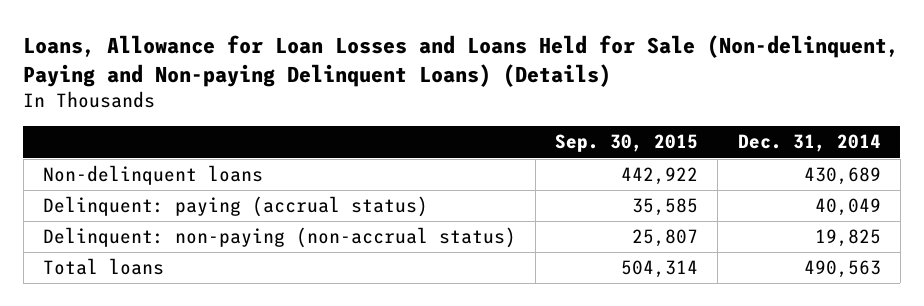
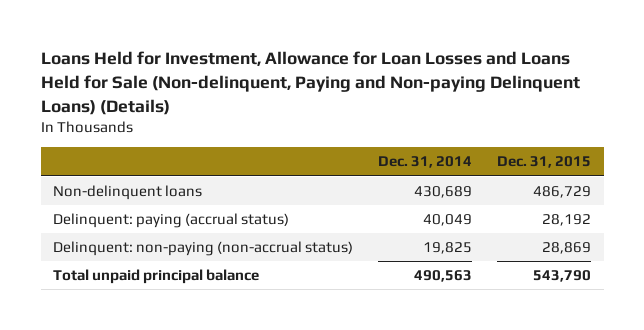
[23,34,900,87] Loans, Allowance for Loan Losses and Loans Held for Sale (Non-delinquent, Paying and Non-paying Delinquent Loans) (Details) -> [40,51,580,115] Loans Held for Investment, Allowance for Loan Losses and Loans Held for Sale (Non-delinquent, Paying and Non-paying Delinquent Loans) (Details)
[555,134,699,153] Sep. 30, 2015 -> none
none -> [497,156,592,169] Dec. 31, 2015
[43,258,165,276] Total loans -> [53,269,260,285] Total unpaid principal balance

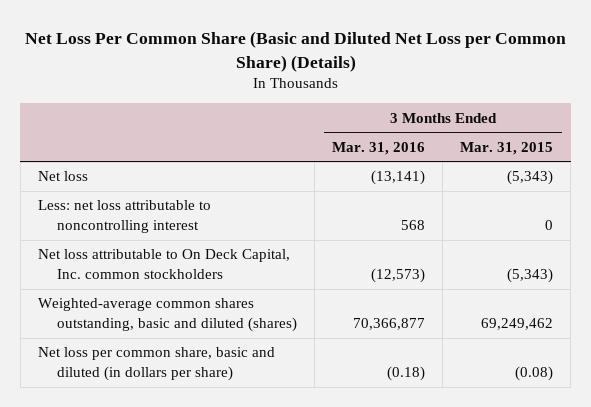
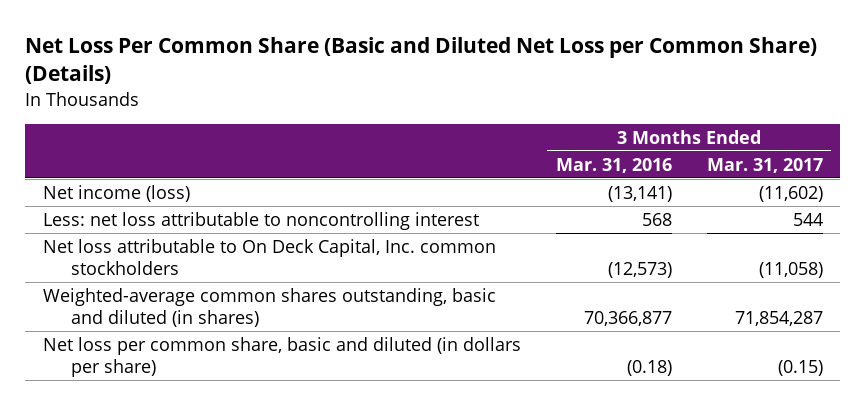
[460,141,554,155] Mar. 31, 2015 -> none
none -> [706,157,823,173] Mar. 31, 2017
[37,171,88,182] Net loss -> [42,184,190,202] Net income (loss)
[37,298,298,333] Weighted-average common shares outstanding, basic and diluted (shares) -> [42,287,496,327] Weighted-average common shares outstanding, basic and diluted (in shares)

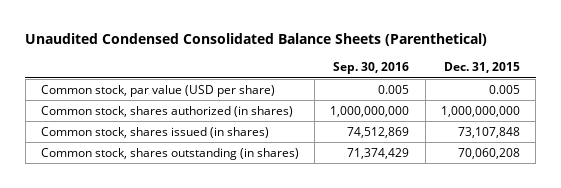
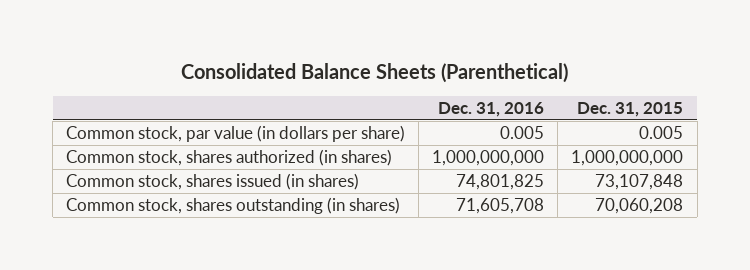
[25,33,488,47] Unaudited Condensed Consolidated Balance Sheets (Parenthetical) -> [180,62,568,83] Consolidated Balance Sheets (Parenthetical)
[333,62,410,75] Sep. 30, 2016 -> none
none -> [438,101,545,117] Dec. 31, 2016
[40,84,275,97] Common stock, par value (USD per share) -> [66,125,406,143] Common stock, par value (in dollars per share)

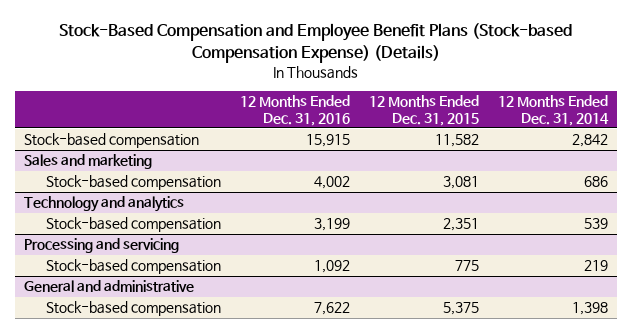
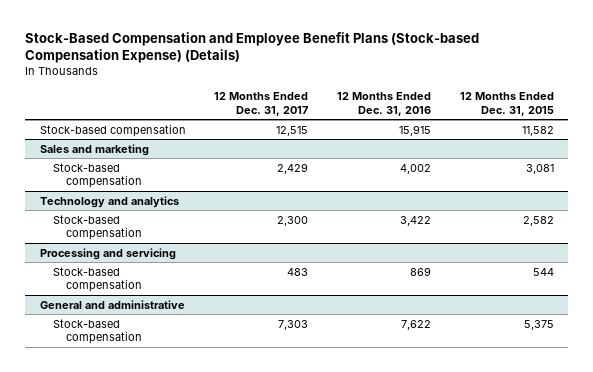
[497,94,609,126] 12 Months Ended Dec. 31, 2014 -> none
none -> [214,91,309,116] 12 Months Ended Dec. 31, 2017
[313,218,350,232] 3,199 -> [399,215,431,226] 3,422
[442,218,479,232] 2,351 -> [522,215,554,226] 2,582
[313,260,350,274] 1,092 -> [409,266,431,276] 869
[454,260,479,272] 775 -> [532,267,554,276] 544

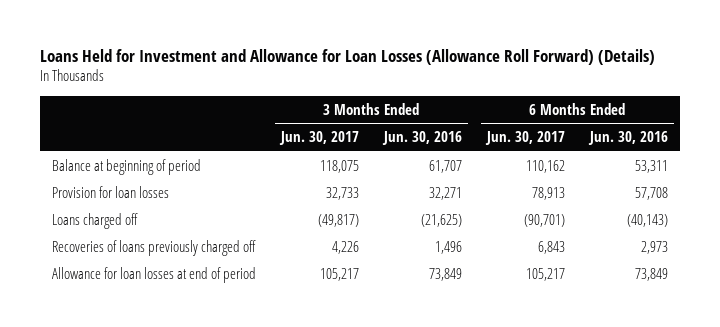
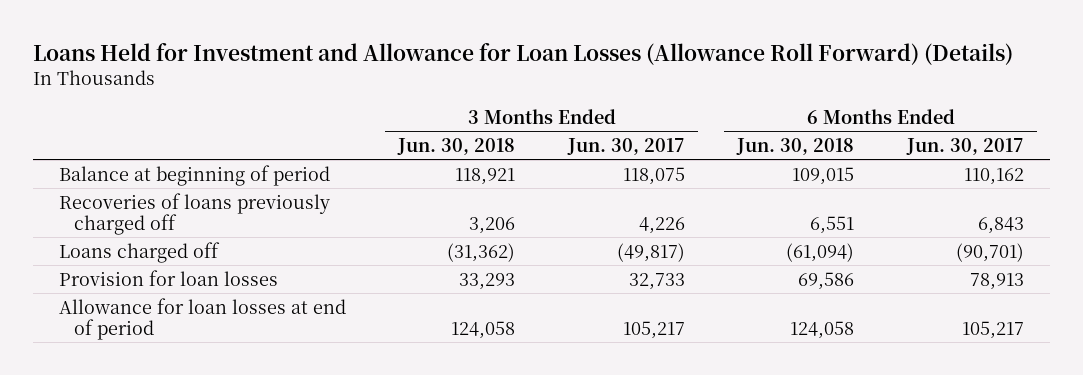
[381,130,462,145] Jun. 30, 2016 -> none
[587,130,668,145] Jun. 30, 2016 -> none
none -> [397,137,516,155] Jun. 30, 2018
none -> [736,137,855,155] Jun. 30, 2018
[52,212,139,229] Loans charged off -> [58,241,220,263] Loans charged off
[52,185,170,198] Provision for loan losses -> [58,269,278,286] Provision for loan losses

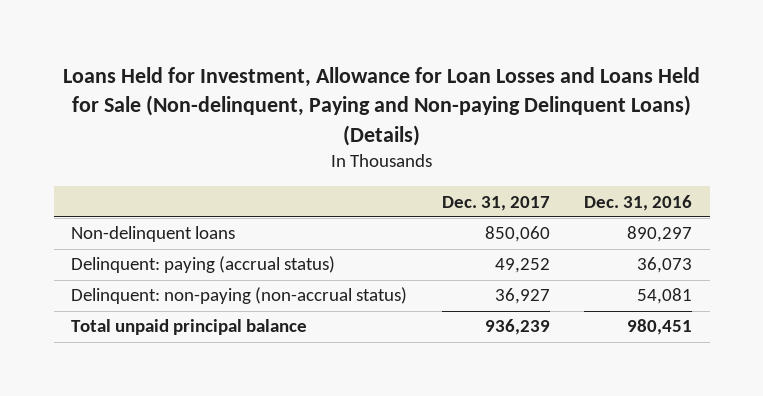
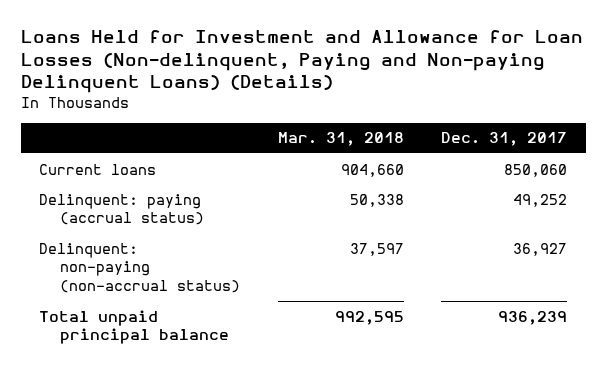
[62,66,700,146] Loans Held for Investment, Allowance for Loan Losses and Loans Held for Sale (Non-delinquent, Paying and Non-paying Delinquent Loans) (Details) -> [20,30,583,94] Loans Held for Investment and Allowance for Loan Losses (Non-delinquent, Paying and Non-paying Delinquent Loans) (Details)
[584,194,693,211] Dec. 31, 2016 -> none
none -> [277,132,404,147] Mar. 31, 2018
[70,226,235,243] Non-delinquent loans -> [39,163,157,175] Current loans

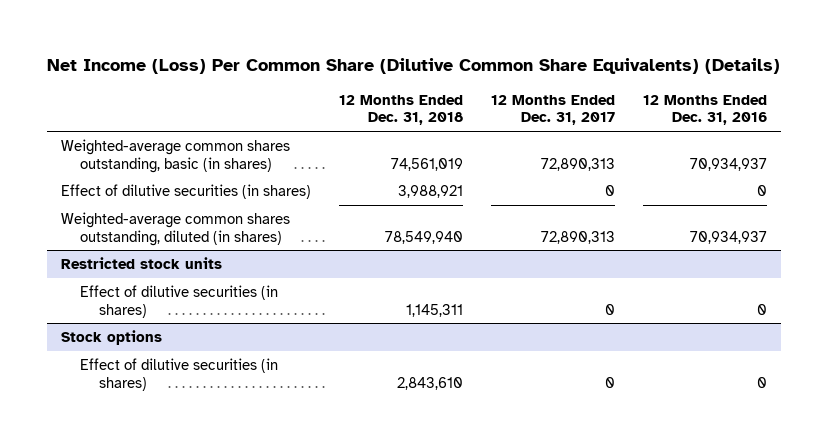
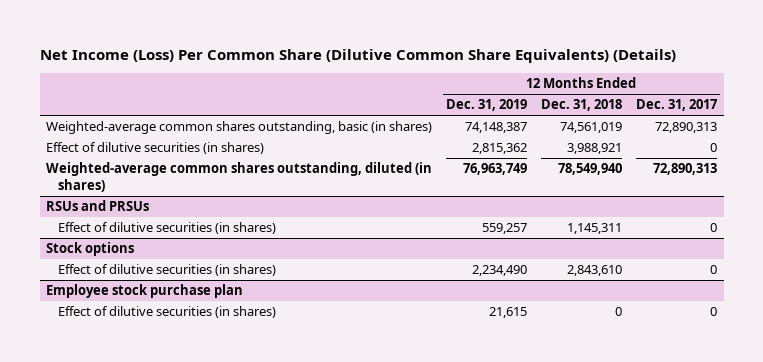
[642,94,767,126] 12 Months Ended Dec. 31, 2016 -> none
none -> [446,99,528,112] Dec. 31, 2019
[61,257,223,270] Restricted stock units -> [46,200,150,212] RSUs and PRSUs
none -> [46,284,244,299] Employee stock purchase plan
none -> [57,306,276,319] Effect of dilutive securities (in shares)

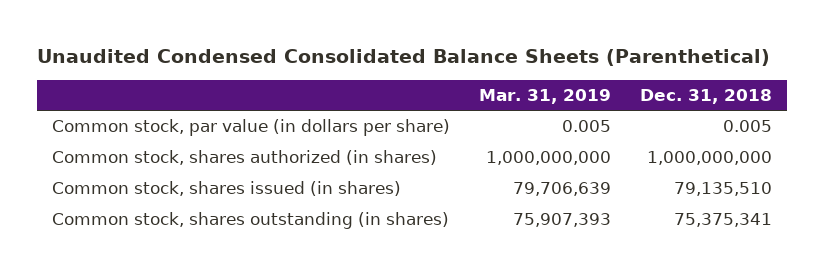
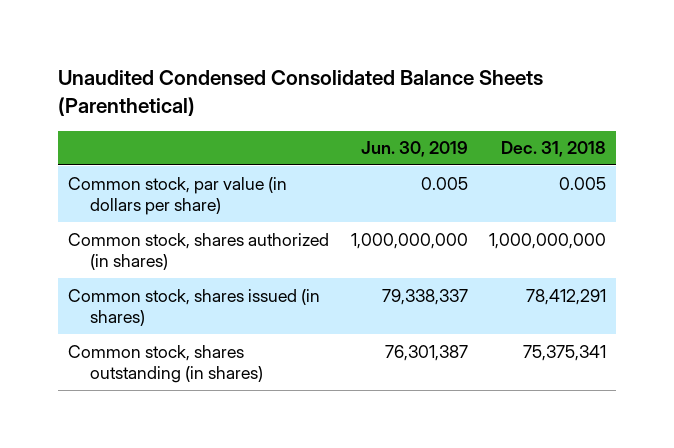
[479,89,612,105] Mar. 31, 2019 -> none
none -> [360,141,468,158] Jun. 30, 2019
[674,182,773,197] 79,135,510 -> [525,288,606,305] 78,412,291

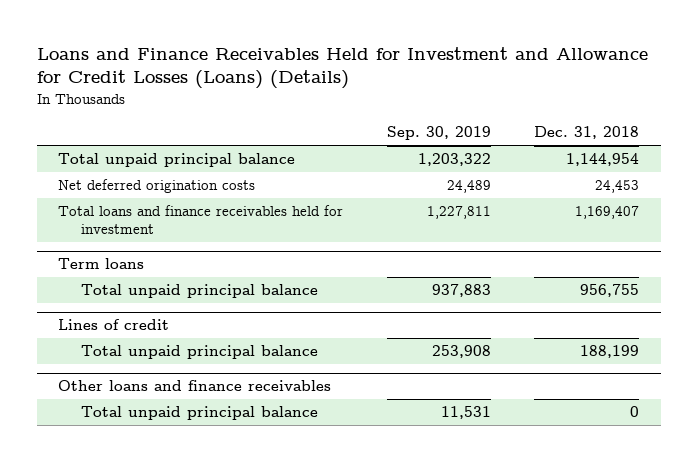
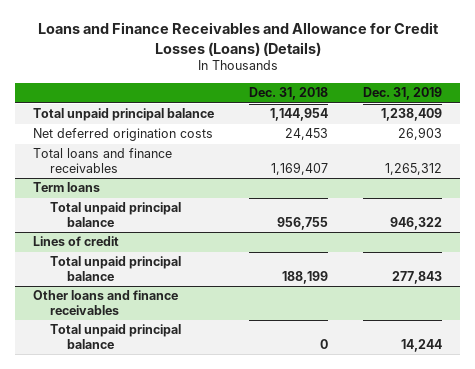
[36,47,648,90] Loans and Finance Receivables Held for Investment and Allowance for Credit Losses (Loans) (Details) -> [37,22,439,56] Loans and Finance Receivables and Allowance for Credit Losses (Loans) (Details)
[386,126,491,141] Sep. 30, 2019 -> none
none -> [363,87,443,101] Dec. 31, 2019
[58,205,344,235] Total loans and finance receivables held for investment -> [32,148,172,173] Total loans and finance receivables

